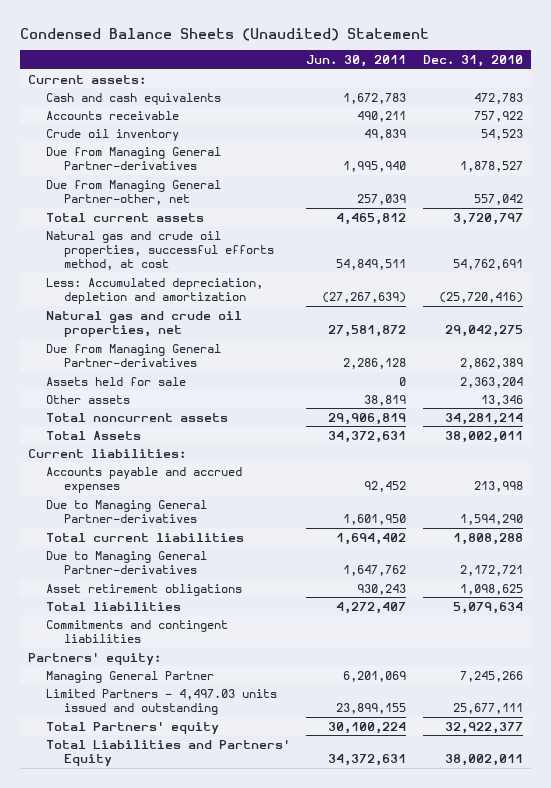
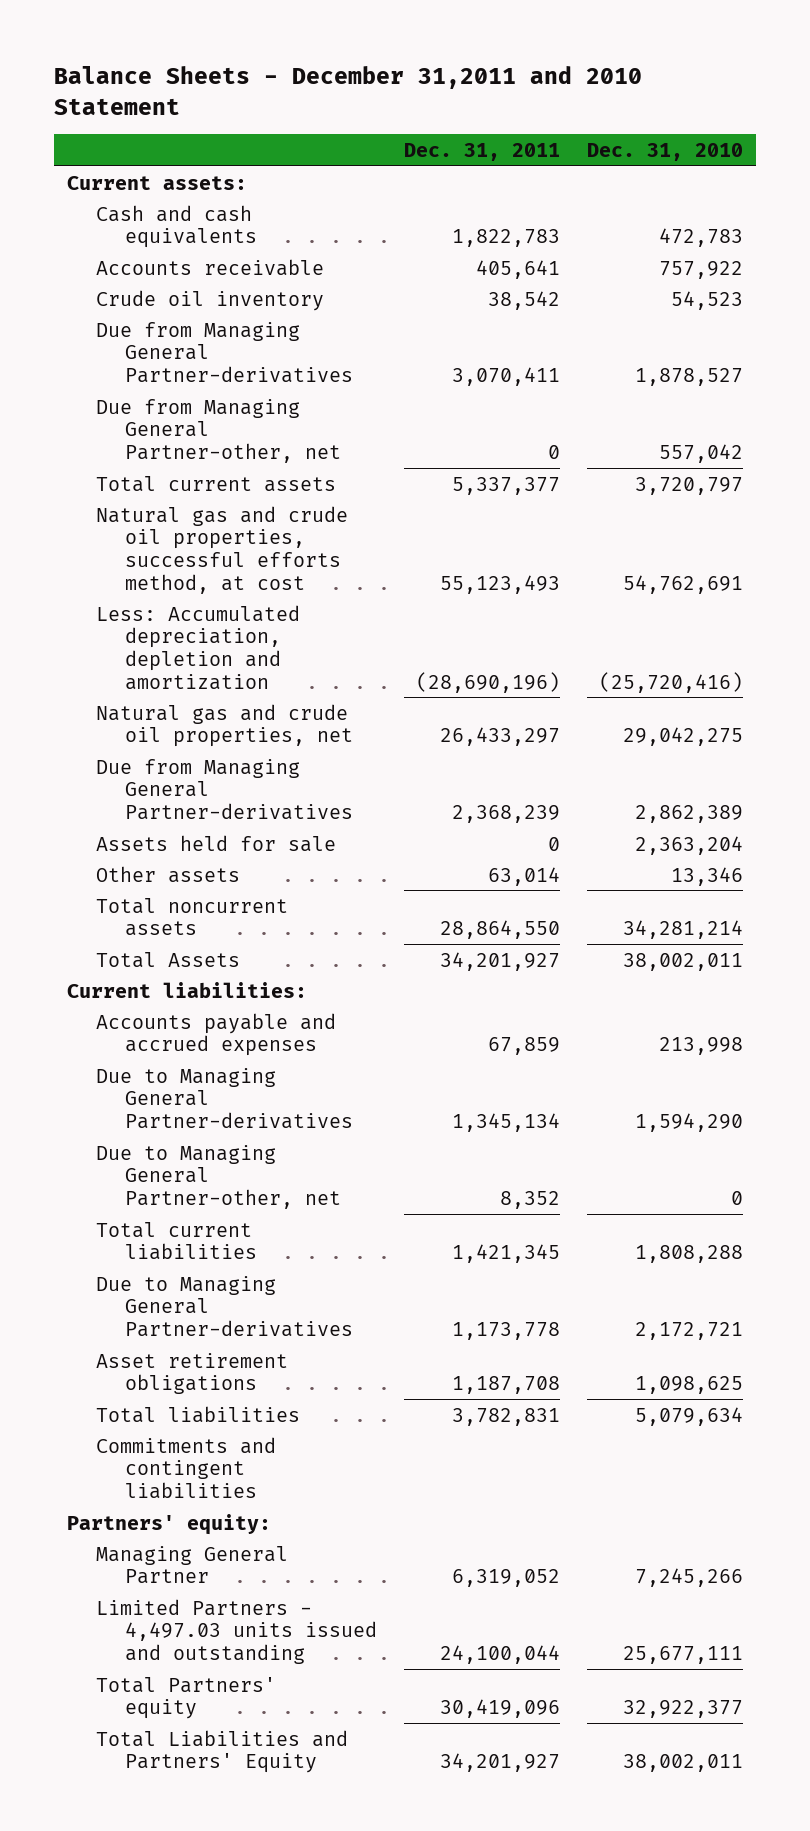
[20,27,430,41] Condensed Balance Sheets (Unaudited) Statement -> [53,66,642,115] Balance Sheets - December 31,2011 and 2010 Statement
[306,55,407,68] Jun. 30, 2011 -> none
none -> [403,142,560,161] Dec. 31, 2011
none -> [95,1144,341,1209] Due to Managing General Partner-other, net

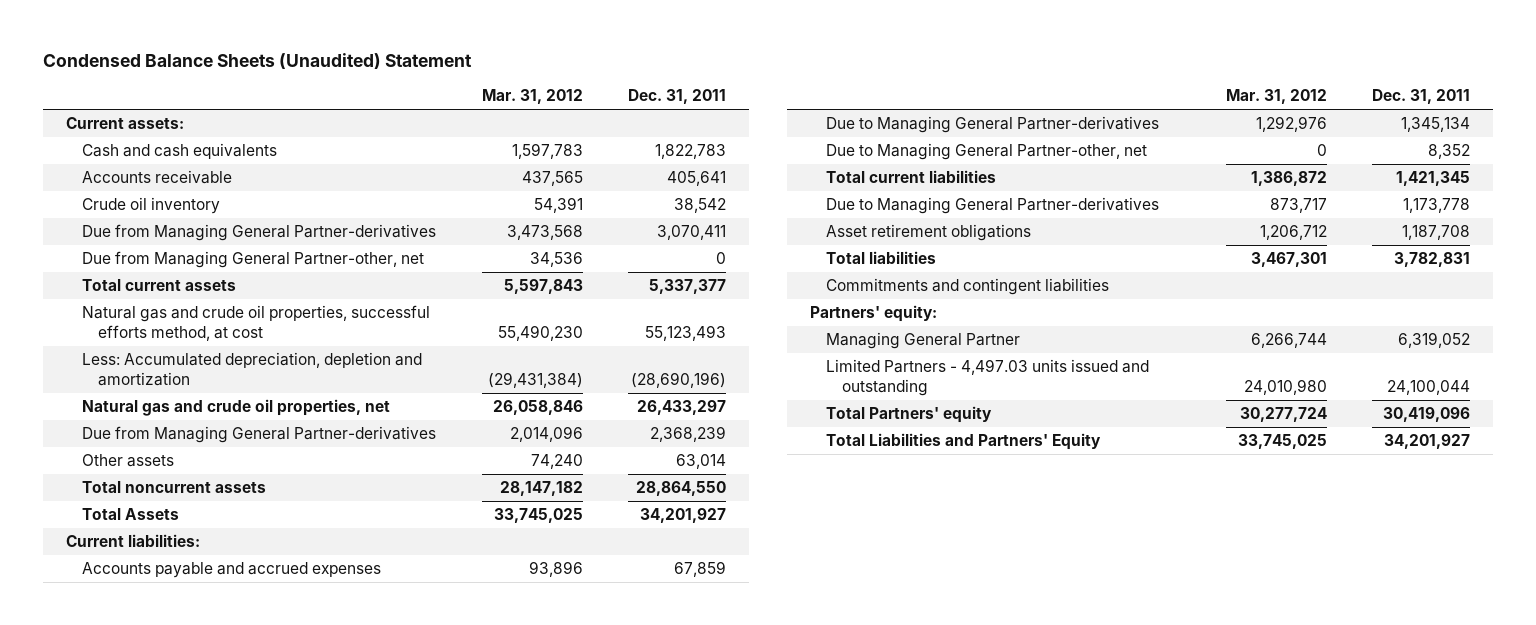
[53,66,642,115] Balance Sheets - December 31,2011 and 2010 Statement -> [43,52,473,69] Condensed Balance Sheets (Unaudited) Statement
[586,142,743,161] Dec. 31, 2010 -> none
none -> [481,89,583,105] Mar. 31, 2012
[95,834,336,852] Assets held for sale -> none

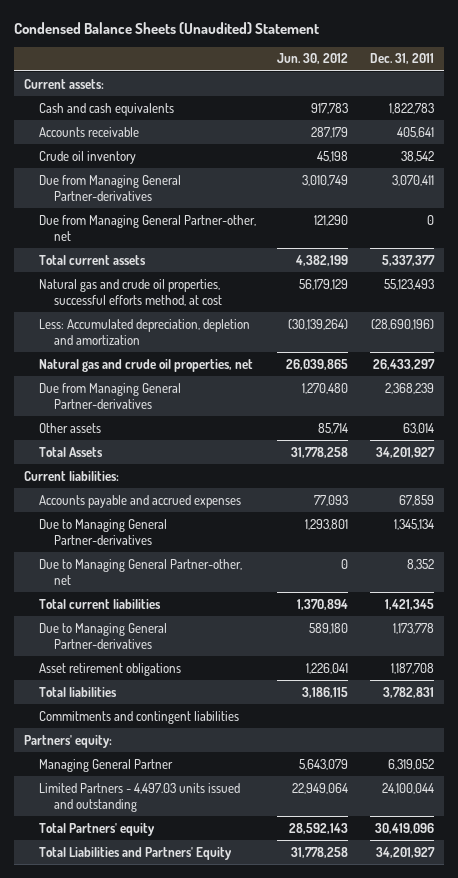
[481,89,583,105] Mar. 31, 2012 -> none
none -> [277,53,349,65] Jun. 30, 2012
[82,480,267,493] Total noncurrent assets -> none

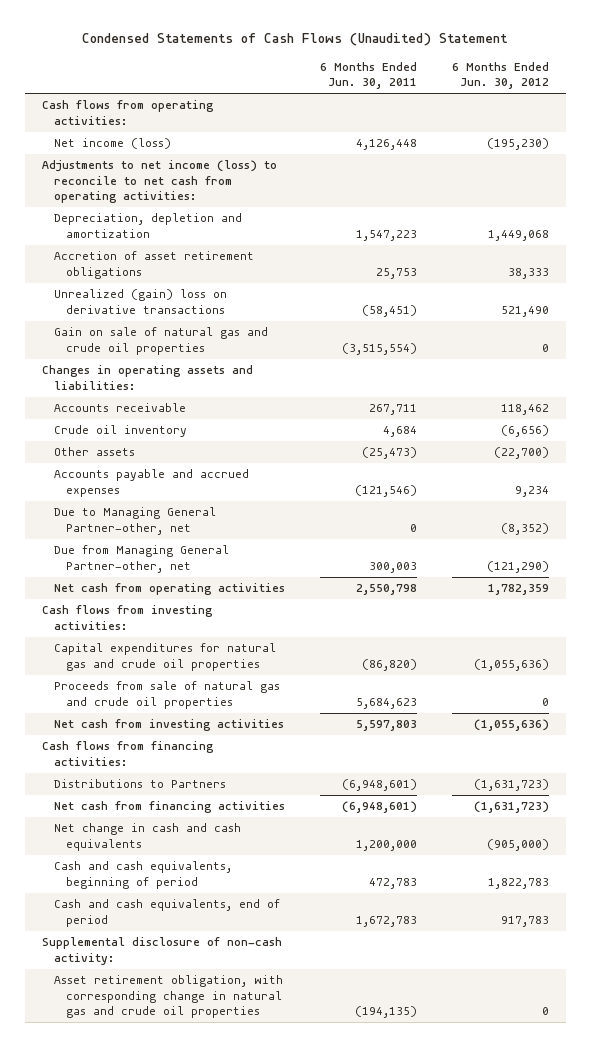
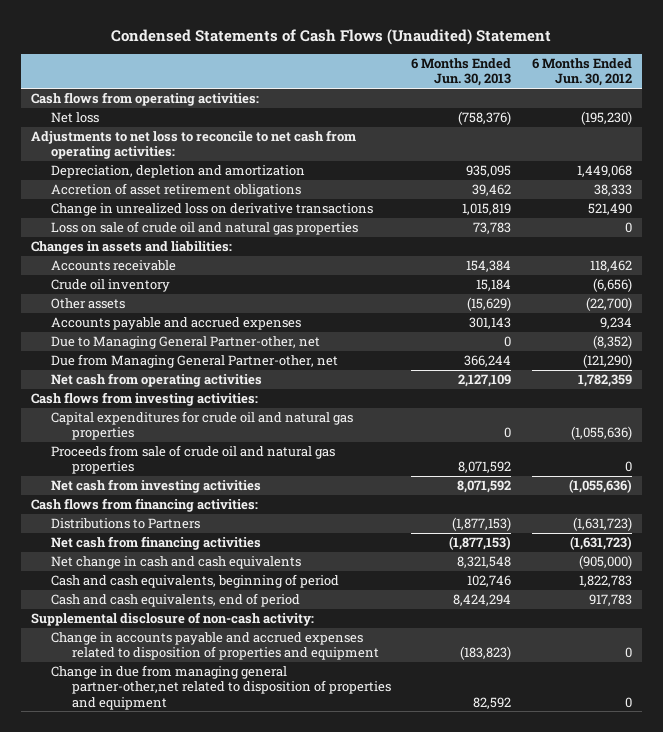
[320,61,418,90] 6 Months Ended Jun. 30, 2011 -> none
none -> [411,58,512,87] 6 Months Ended Jun. 30, 2013
[54,138,172,150] Net income (loss) -> [51,112,100,124] Net loss
[42,160,278,204] Adjustments to net income (loss) to reconcile to net cash from operating activities: -> [30,130,356,160] Adjustments to net loss to reconcile to net cash from operating activities:
[54,289,228,314] Unrealized (gain) loss on derivative transactions -> [51,203,374,217] Change in unrealized loss on derivative transactions
[54,327,269,355] Gain on sale of natural gas and crude oil properties -> [51,221,359,236] Loss on sale of crude oil and natural gas properties
[42,365,254,390] Changes in operating assets and liabilities: -> [30,241,232,255] Changes in assets and liabilities:
[54,643,277,671] Capital expenditures for natural gas and crude oil properties -> [51,411,354,441] Capital expenditures for crude oil and natural gas properties
[54,681,281,709] Proceeds from sale of natural gas and crude oil properties -> [51,445,336,475] Proceeds from sale of crude oil and natural gas properties
[54,975,284,1019] Asset retirement obligation, with corresponding change in natural gas and crude oil properties -> none
none -> [51,632,379,661] Change in accounts payable and accrued expenses related to disposition of properties and equipment
none -> [51,665,391,710] Change in due from managing general partner-other,net related to disposition of properties and equipment

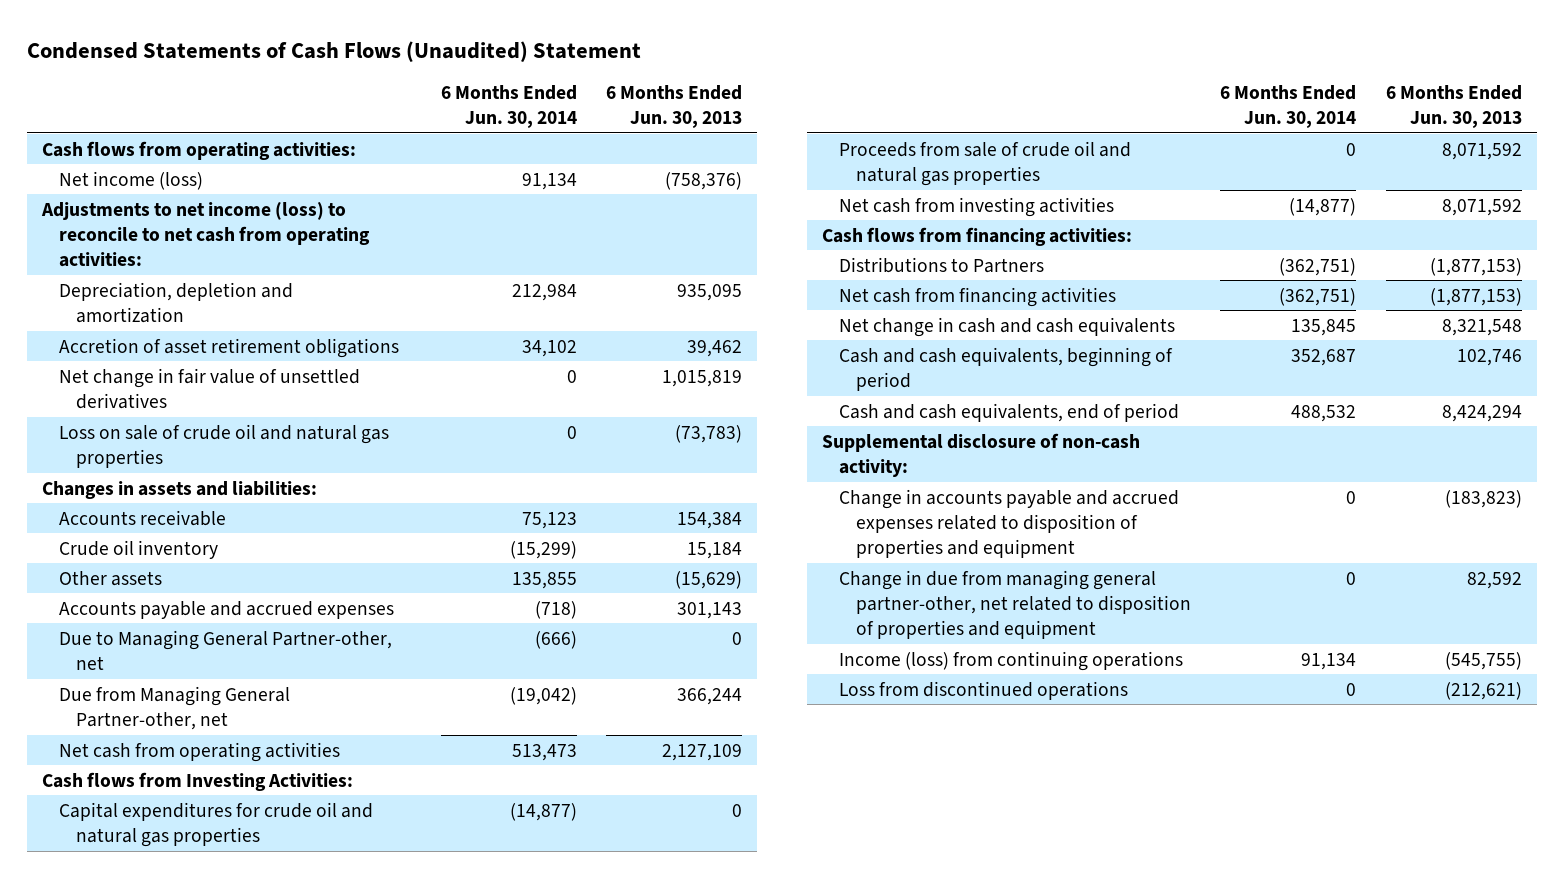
[531,58,632,87] 6 Months Ended Jun. 30, 2012 -> none
none -> [440,84,577,129] 6 Months Ended Jun. 30, 2014
[51,112,100,124] Net loss -> [58,170,203,190] Net income (loss)
[30,130,356,160] Adjustments to net loss to reconcile to net cash from operating activities: -> [40,201,370,267] Adjustments to net income (loss) to reconcile to net cash from operating activities:
[51,203,374,217] Change in unrealized loss on derivative transactions -> [58,367,360,409] Net change in fair value of unsettled derivatives
[473,222,512,235] 73,783 -> [675,424,743,443] (73,783)
[30,392,258,407] Cash flows from investing activities: -> [41,771,353,791] Cash flows from Investing Activities:
[51,665,391,710] Change in due from managing general partner-other,net related to disposition of properties and equipment -> [838,569,1191,639] Change in due from managing general partner-other, net related to disposition of properties and equipment
none -> [838,650,1183,671] Income (loss) from continuing operations
none -> [838,680,1128,700] Loss from discontinued operations

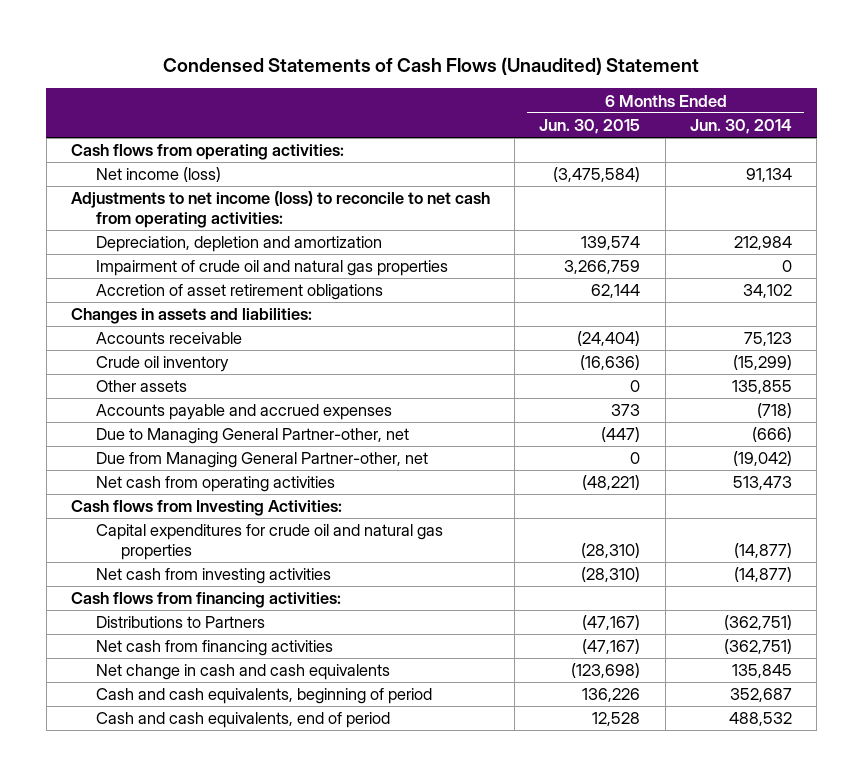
[606,84,743,129] 6 Months Ended Jun. 30, 2013 -> none
none -> [539,119,641,135] Jun. 30, 2015
none -> [95,260,448,277] Impairment of crude oil and natural gas properties
[58,367,360,409] Net change in fair value of unsettled derivatives -> none
[58,423,389,468] Loss on sale of crude oil and natural gas properties -> none
[838,140,1131,186] Proceeds from sale of crude oil and natural gas properties -> none
[821,432,1140,477] Supplemental disclosure of non-cash activity: -> none
[838,488,1179,558] Change in accounts payable and accrued expenses related to disposition of properties and equipment -> none
[838,569,1191,639] Change in due from managing general partner-other, net related to disposition of properties and equipment -> none
[838,650,1183,671] Income (loss) from continuing operations -> none
[838,680,1128,700] Loss from discontinued operations -> none

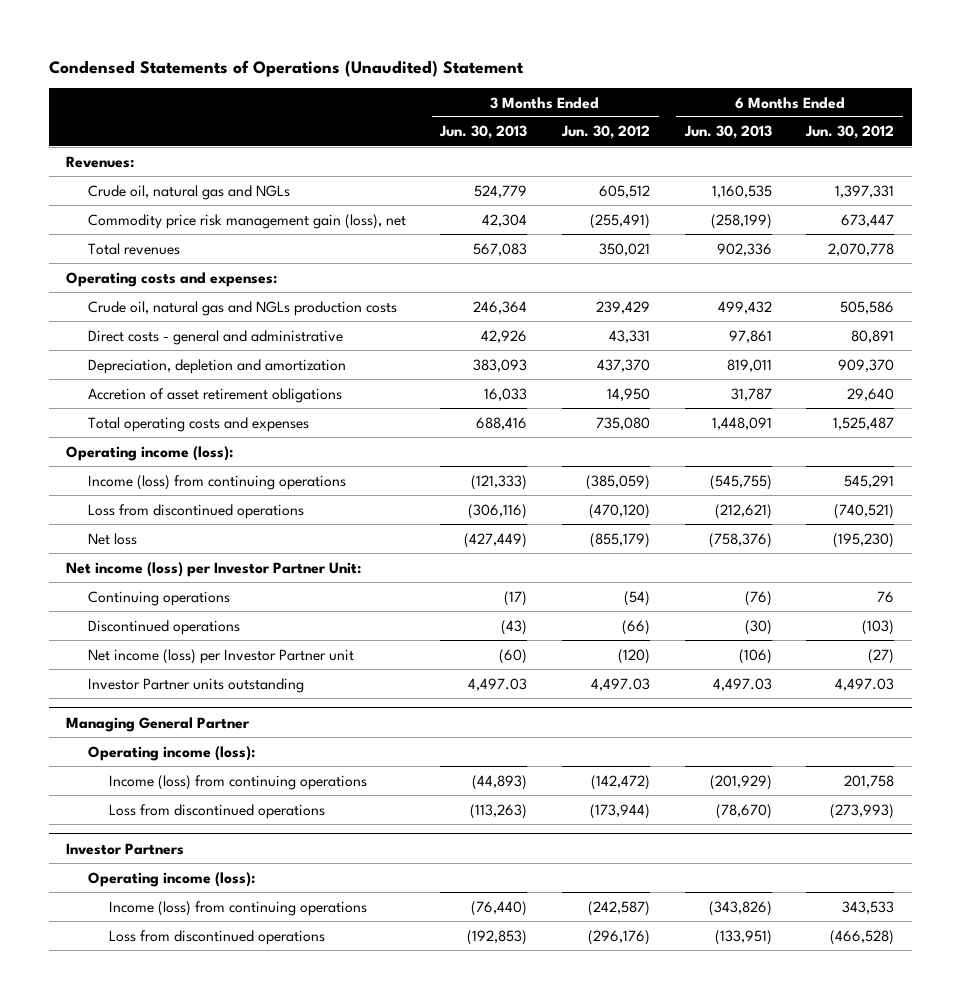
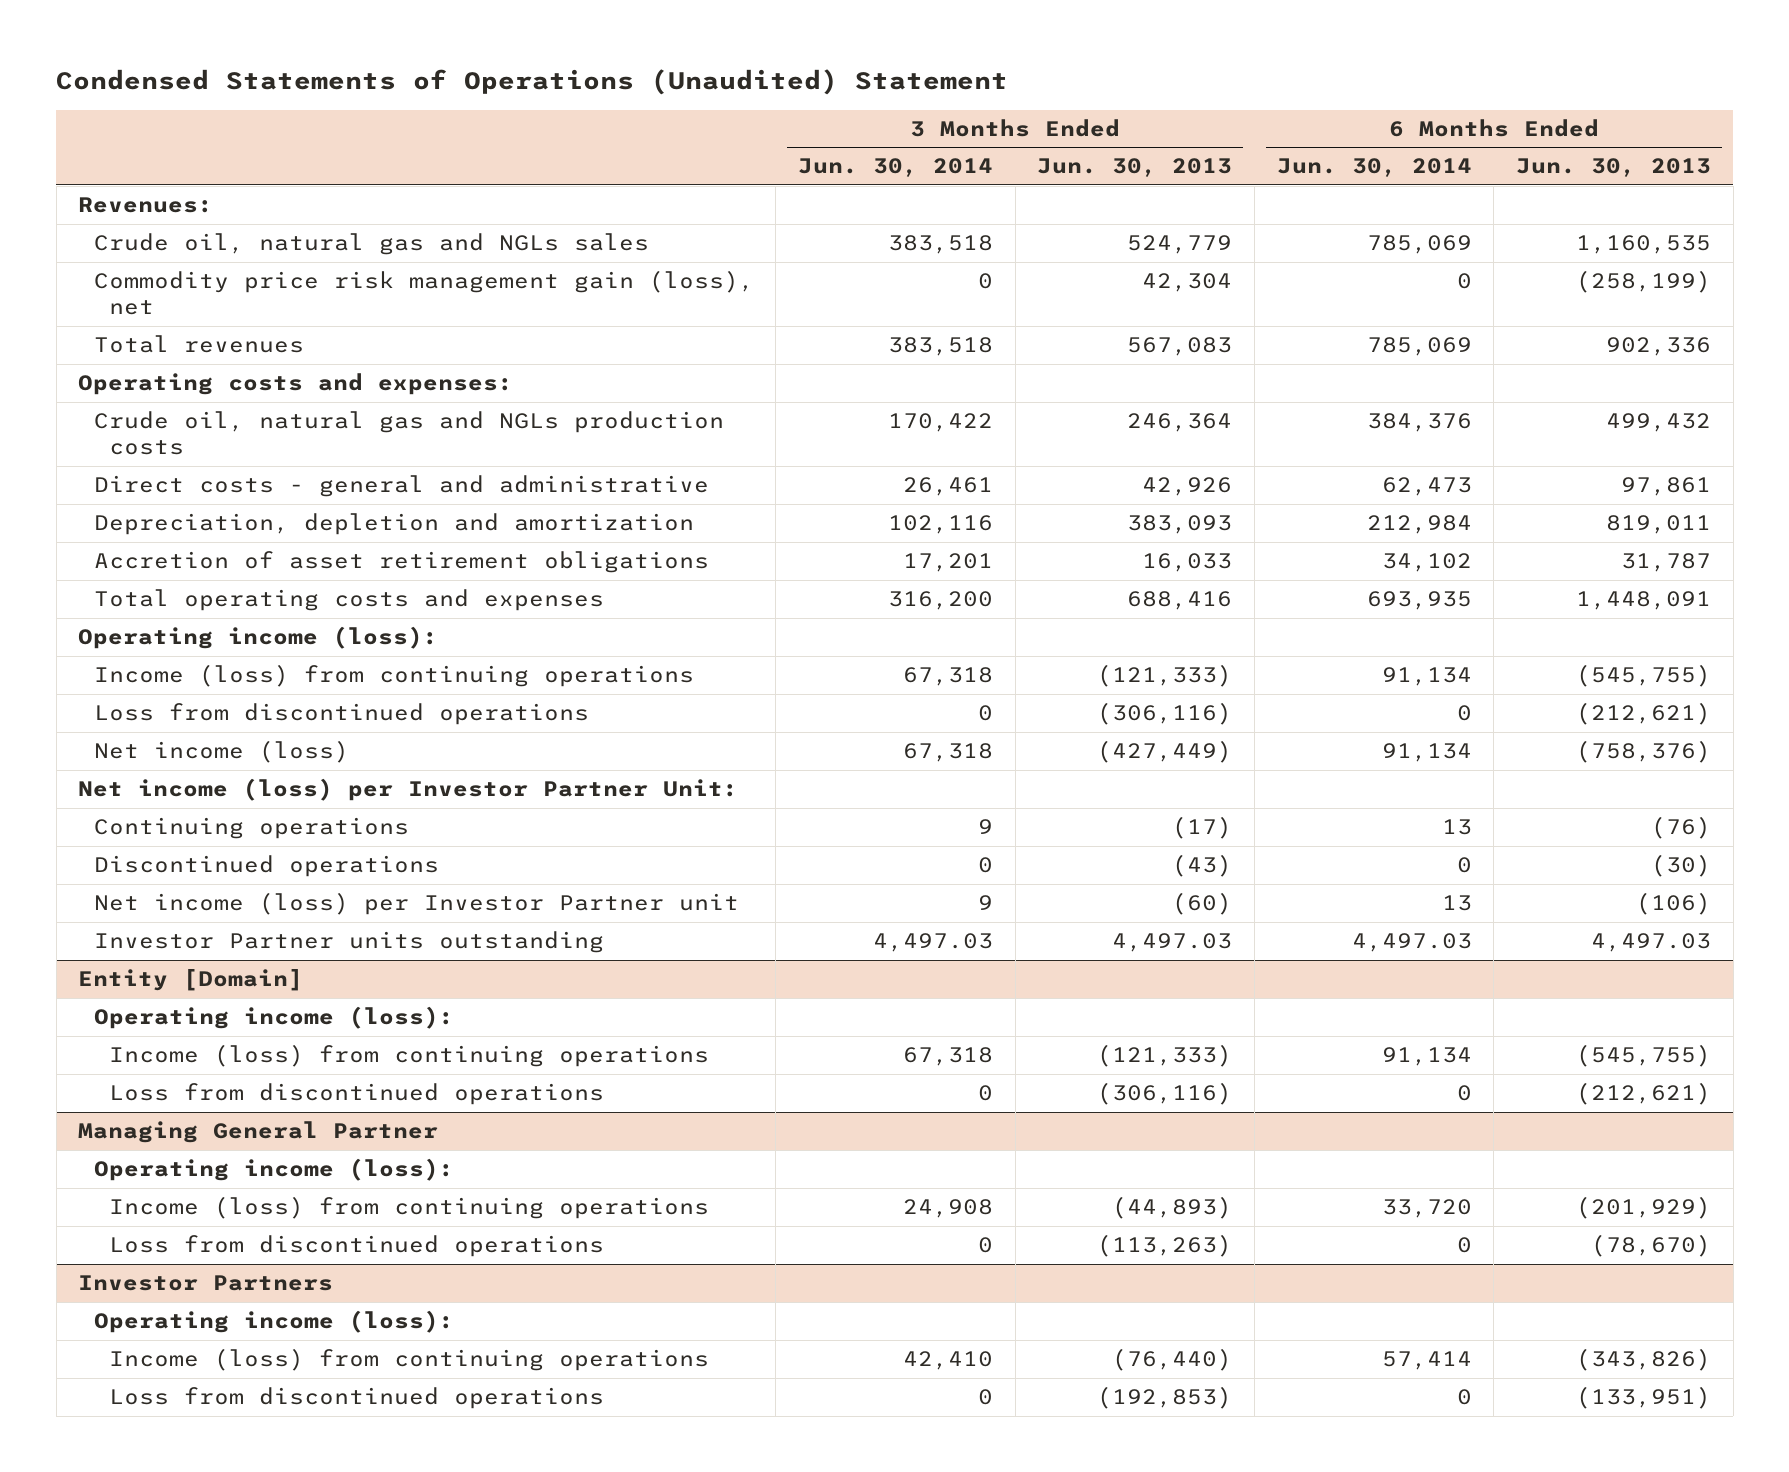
[561,125,651,140] Jun. 30, 2012 -> none
[805,125,895,140] Jun. 30, 2012 -> none
none -> [797,158,993,178] Jun. 30, 2014
none -> [1276,158,1472,178] Jun. 30, 2014
[87,184,290,200] Crude oil, natural gas and NGLs -> [93,233,649,256] Crude oil, natural gas and NGLs sales
[87,532,137,545] Net loss -> [93,740,349,764] Net income (loss)
none -> [78,969,304,992] Entity [Domain]
none -> [93,1006,454,1030] Operating income (loss):
none -> [108,1044,709,1068] Income (loss) from continuing operations
none -> [108,1083,604,1106] Loss from discontinued operations

